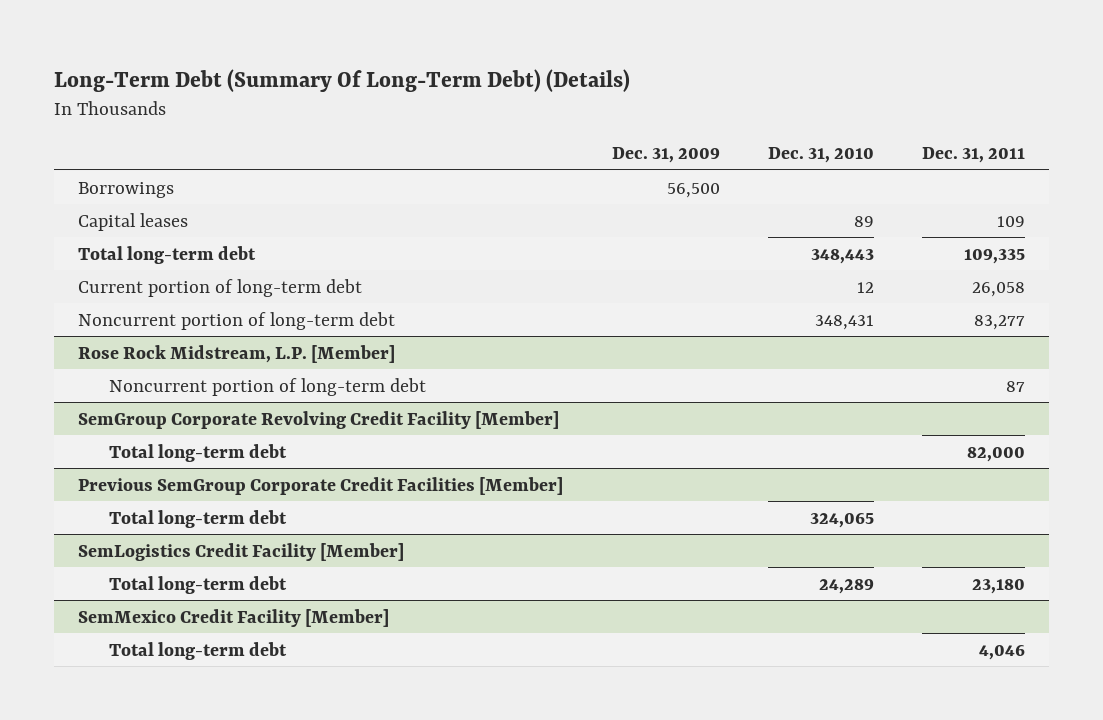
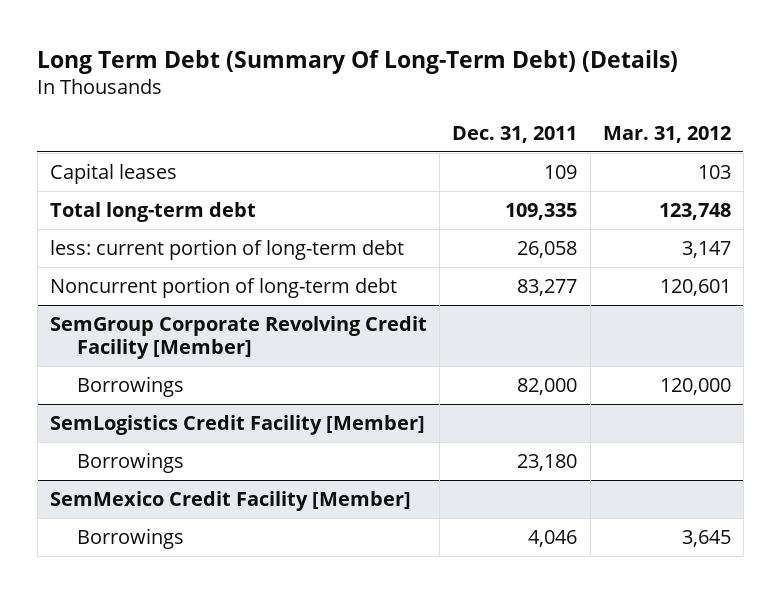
[54,68,631,92] Long-Term Debt (Summary Of Long-Term Debt) (Details) -> [37,49,679,74] Long Term Debt (Summary Of Long-Term Debt) (Details)
[611,147,720,164] Dec. 31, 2009 -> none
[767,147,874,164] Dec. 31, 2010 -> none
none -> [602,125,731,143] Mar. 31, 2012
[78,181,175,198] Borrowings -> none
[78,278,363,297] Current portion of long-term debt -> [49,239,404,261] less: current portion of long-term debt
[78,344,396,363] Rose Rock Midstream, L.P. [Member] -> none
[108,377,426,396] Noncurrent portion of long-term debt -> none
[108,443,287,462] Total long-term debt -> none
[78,476,564,495] Previous SemGroup Corporate Credit Facilities [Member] -> none
[108,509,287,528] Total long-term debt -> none
none -> [76,376,184,398] Borrowings
[108,575,287,594] Total long-term debt -> [76,452,184,474] Borrowings
[108,641,287,660] Total long-term debt -> [76,528,184,550] Borrowings

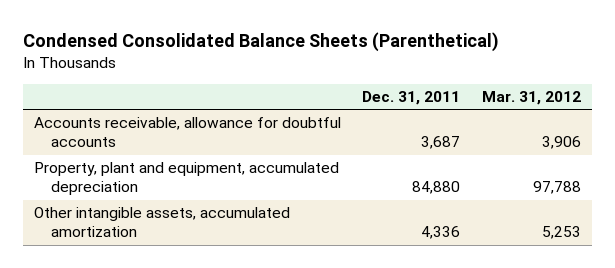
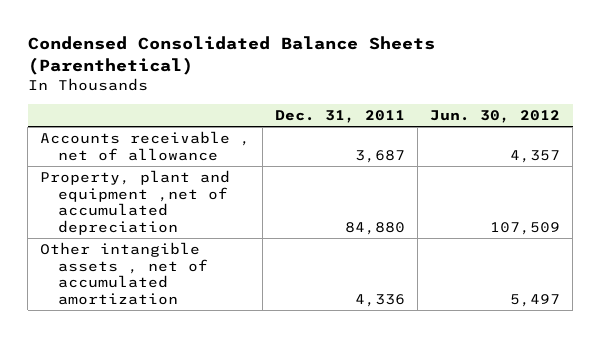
[481,91,581,106] Mar. 31, 2012 -> none
none -> [430,110,561,124] Jun. 30, 2012
[33,117,341,148] Accounts receivable, allowance for doubtful accounts -> [40,131,251,161] Accounts receivable , net of allowance
[33,162,339,196] Property, plant and equipment, accumulated depreciation -> [40,170,231,236] Property, plant and equipment ,net of accumulated depreciation
[33,207,290,238] Other intangible assets, accumulated amortization -> [40,242,208,306] Other intangible assets , net of accumulated amortization

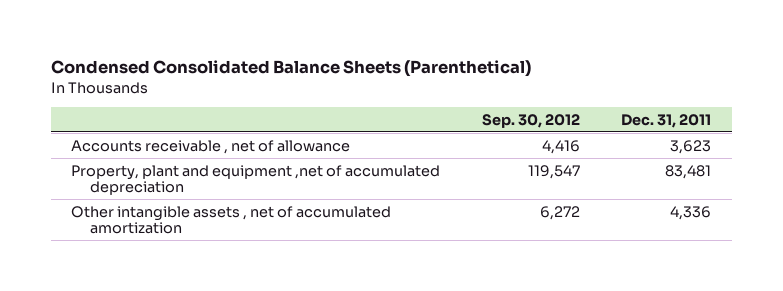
[430,110,561,124] Jun. 30, 2012 -> none
none -> [481,113,580,128] Sep. 30, 2012
[355,149,406,163] 3,687 -> [670,139,712,154] 3,623
[345,222,406,236] 84,880 -> [665,164,712,179] 83,481

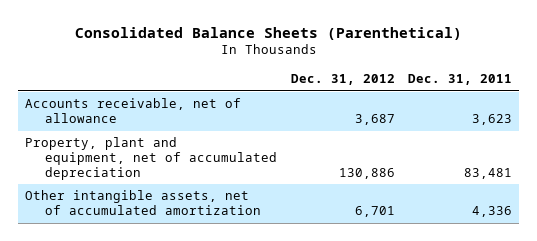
[50,60,531,78] Condensed Consolidated Balance Sheets (Parenthetical) -> [74,26,462,40] Consolidated Balance Sheets (Parenthetical)
[481,113,580,128] Sep. 30, 2012 -> none
none -> [290,74,395,86] Dec. 31, 2012
[71,139,351,154] Accounts receivable , net of allowance -> [25,98,242,124] Accounts receivable, net of allowance
[71,164,441,196] Property, plant and equipment ,net of accumulated depreciation -> [25,137,277,180] Property, plant and equipment, net of accumulated depreciation
[71,205,392,235] Other intangible assets , net of accumulated amortization -> [25,190,261,216] Other intangible assets, net of accumulated amortization

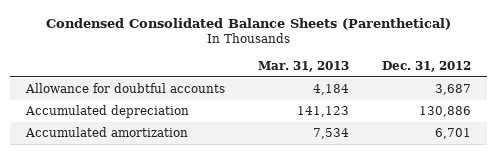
[74,26,462,40] Consolidated Balance Sheets (Parenthetical) -> [45,17,451,30] Condensed Consolidated Balance Sheets (Parenthetical)
[408,74,513,86] Dec. 31, 2011 -> none
none -> [258,60,350,72] Mar. 31, 2013
[25,98,242,124] Accounts receivable, net of allowance -> [25,83,226,94] Allowance for doubtful accounts
[25,137,277,180] Property, plant and equipment, net of accumulated depreciation -> [25,105,190,119] Accumulated depreciation
[25,190,261,216] Other intangible assets, net of accumulated amortization -> [25,127,189,138] Accumulated amortization

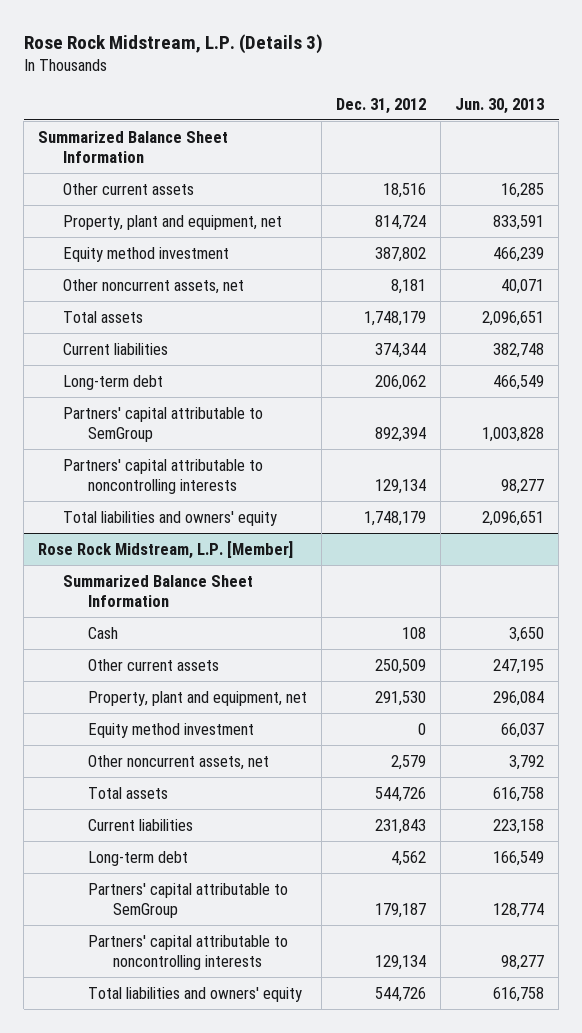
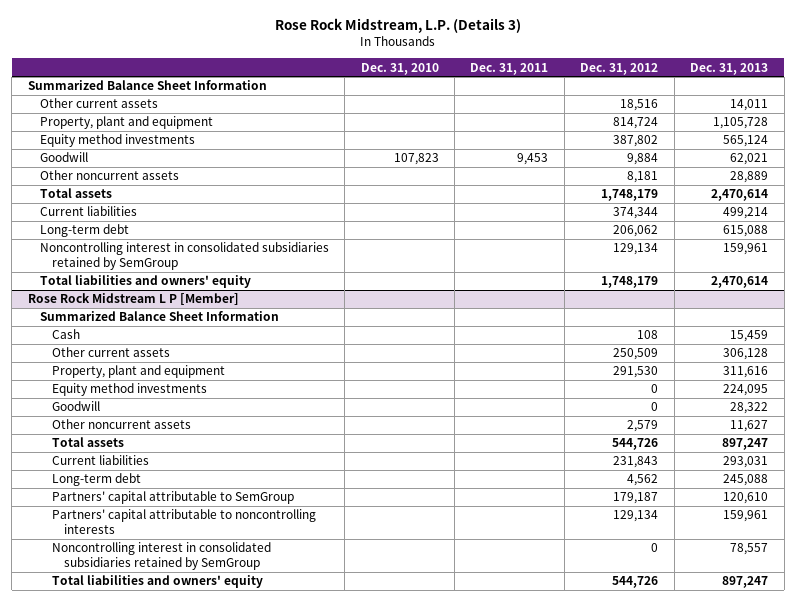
[455,97,545,114] Jun. 30, 2013 -> none
none -> [360,62,439,75] Dec. 31, 2010
none -> [470,62,549,75] Dec. 31, 2011
none -> [690,62,769,75] Dec. 31, 2013
[63,214,283,230] Property, plant and equipment, net -> [39,116,213,130] Property, plant and equipment
[63,246,230,262] Equity method investment -> [39,134,195,148] Equity method investments
none -> [39,152,88,163] Goodwill
[63,278,245,294] Other noncurrent assets, net -> [39,170,179,181] Other noncurrent assets
[63,406,264,442] Partners' capital attributable to SemGroup -> none
[63,458,264,494] Partners' capital attributable to noncontrolling interests -> [39,242,329,271] Noncontrolling interest in consolidated subsidiaries retained by SemGroup
[38,540,294,559] Rose Rock Midstream, L.P. [Member] -> [27,293,239,306] Rose Rock Midstream L P [Member]
[88,690,308,706] Property, plant and equipment, net -> [51,365,225,379] Property, plant and equipment
[88,722,255,738] Equity method investment -> [51,383,207,397] Equity method investments
none -> [51,401,100,412] Goodwill
[88,754,270,770] Other noncurrent assets, net -> [51,419,191,430] Other noncurrent assets
none -> [51,542,271,571] Noncontrolling interest in consolidated subsidiaries retained by SemGroup

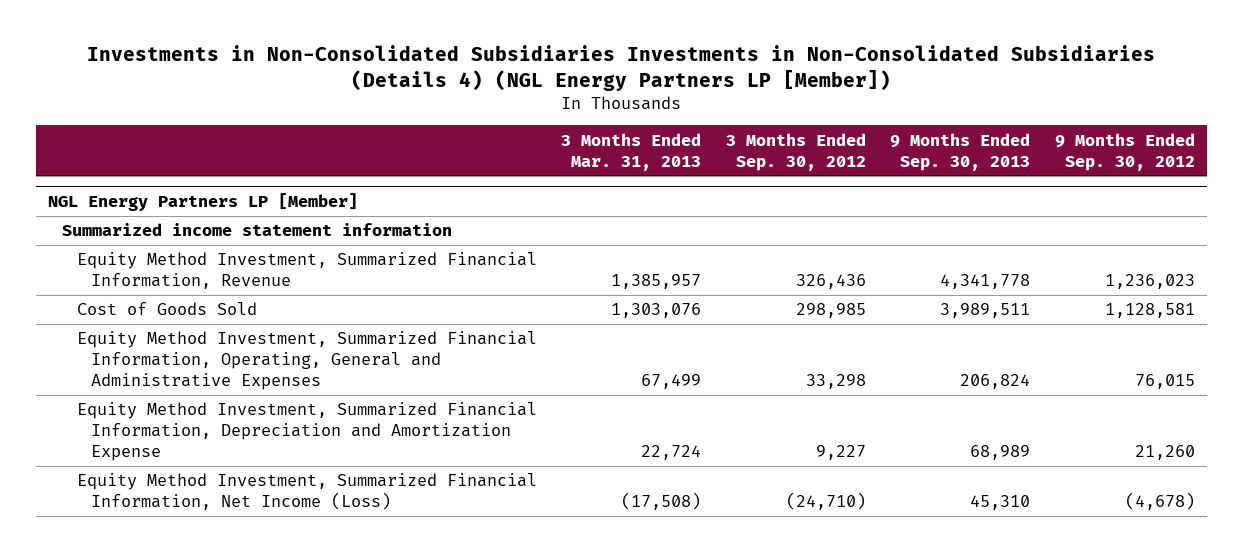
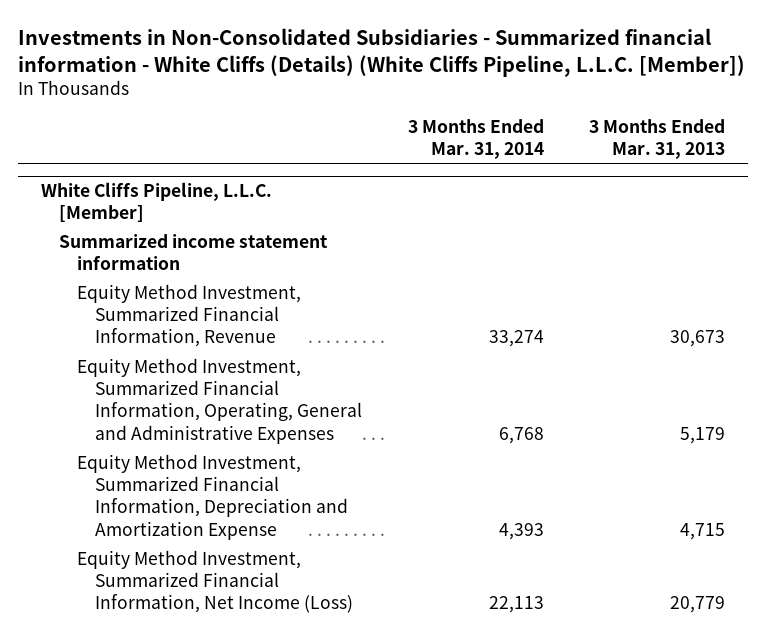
[87,45,1156,91] Investments in Non-Consolidated Subsidiaries Investments in Non-Consolidated Subsidiaries (Details 4) (NGL Energy Partners LP [Member]) -> [18,27,746,77] Investments in Non-Consolidated Subsidiaries - Summarized financial information - White Cliffs (Details) (White Cliffs Pipeline, L.L.C. [Member])
[725,132,866,171] 3 Months Ended Sep. 30, 2012 -> none
[890,132,1031,171] 9 Months Ended Sep. 30, 2013 -> none
[1054,132,1195,171] 9 Months Ended Sep. 30, 2012 -> none
none -> [407,119,544,160] 3 Months Ended Mar. 31, 2014
[48,192,359,211] NGL Energy Partners LP [Member] -> none
none -> [40,181,272,223] White Cliffs Pipeline, L.L.C. [Member]
[76,302,257,316] Cost of Goods Sold -> none
[611,274,702,290] 1,385,957 -> [670,330,726,348] 30,673
[641,373,702,389] 67,499 -> [680,426,726,444] 5,179
[641,444,702,460] 22,724 -> [680,522,726,540] 4,715
[621,492,702,511] (17,508) -> [670,596,726,614] 20,779

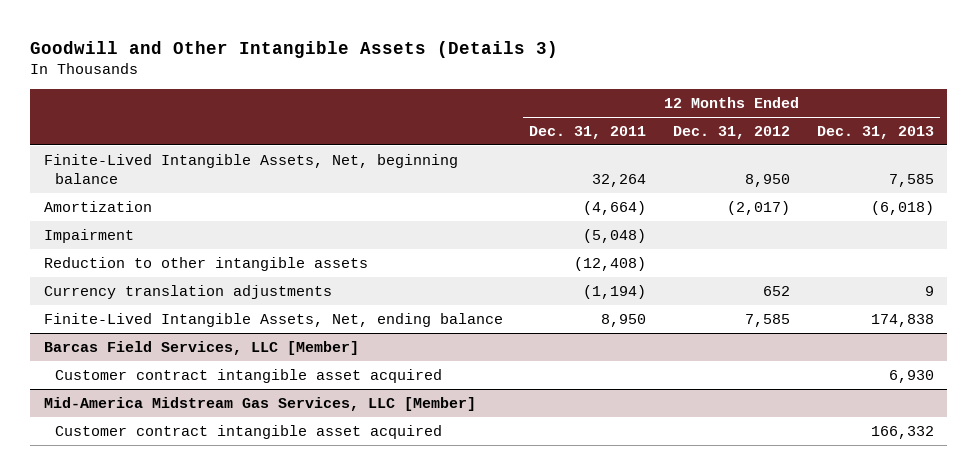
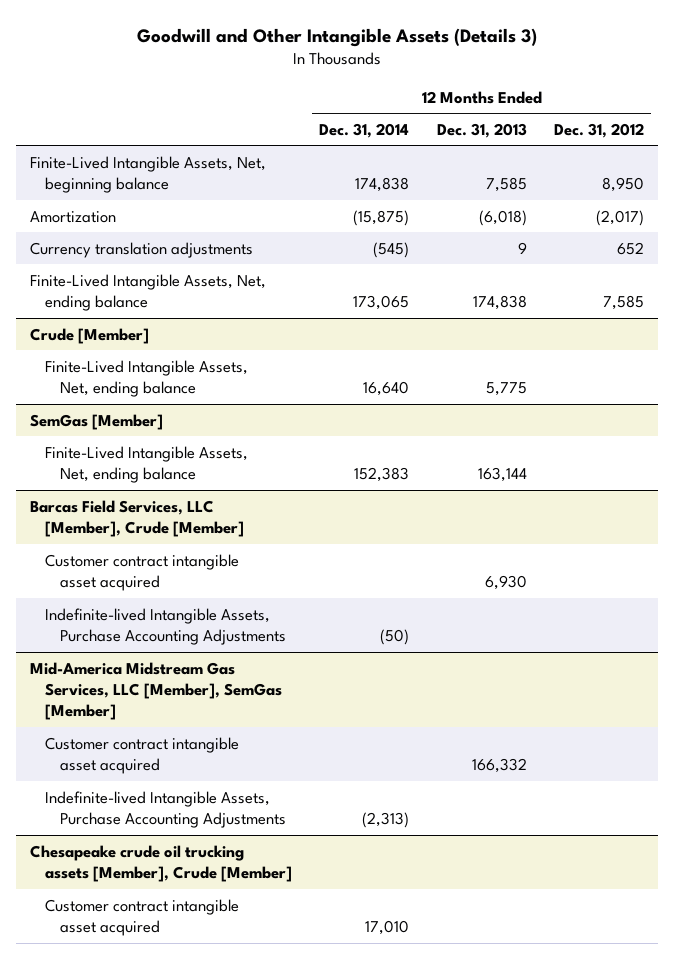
[529,126,647,140] Dec. 31, 2011 -> none
none -> [319,122,410,138] Dec. 31, 2014
[43,228,134,243] Impairment -> none
[43,256,368,271] Reduction to other intangible assets -> none
none -> [29,327,149,344] Crude [Member]
none -> [44,359,248,398] Finite-Lived Intangible Assets, Net, ending balance
none -> [29,413,163,430] SemGas [Member]
none -> [44,445,248,484] Finite-Lived Intangible Assets, Net, ending balance
[43,340,359,355] Barcas Field Services, LLC [Member] -> [29,499,244,538] Barcas Field Services, LLC [Member], Crude [Member]
none -> [44,607,286,646] Indefinite-lived Intangible Assets, Purchase Accounting Adjustments
[43,396,476,411] Mid-America Midstream Gas Services, LLC [Member] -> [29,661,282,721] Mid-America Midstream Gas Services, LLC [Member], SemGas [Member]
none -> [44,790,286,829] Indefinite-lived Intangible Assets, Purchase Accounting Adjustments
none -> [29,844,292,883] Chesapeake crude oil trucking assets [Member], Crude [Member]
none -> [44,898,239,937] Customer contract intangible asset acquired

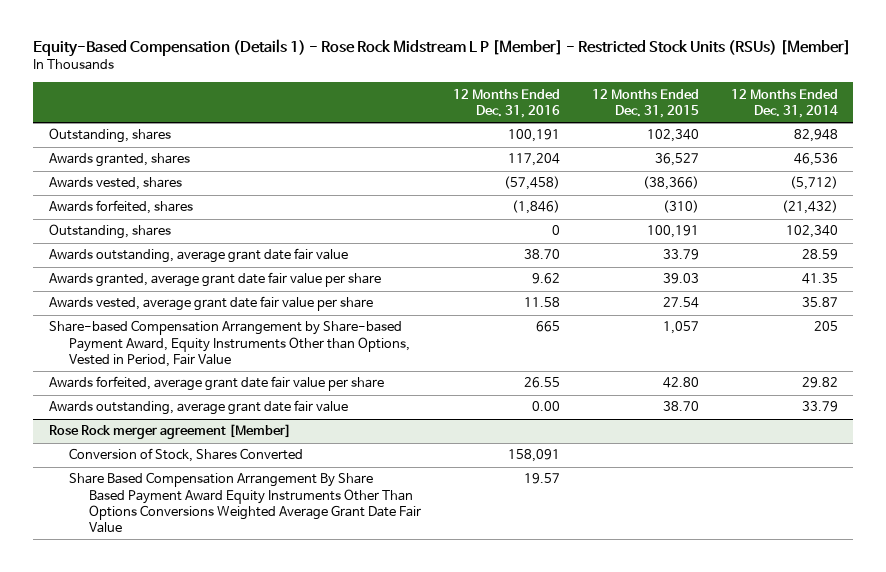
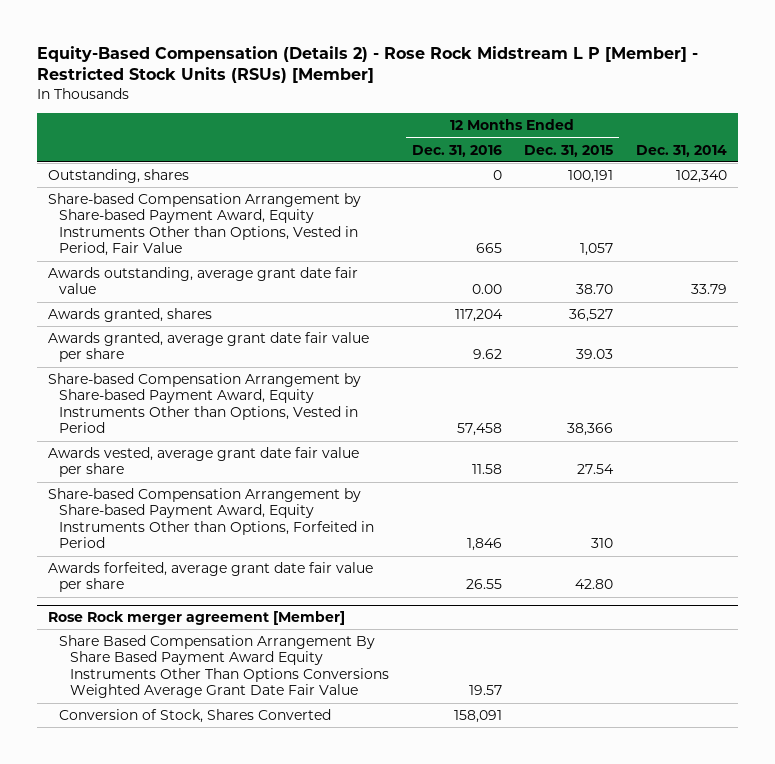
[32,39,851,58] Equity-Based Compensation (Details 1) - Rose Rock Midstream L P [Member] - Restricted Stock Units (RSUs) [Member] -> [36,45,698,84] Equity-Based Compensation (Details 2) - Rose Rock Midstream L P [Member] - Restricted Stock Units (RSUs) [Member]
[730,88,838,118] 12 Months Ended Dec. 31, 2014 -> none
none -> [635,144,727,157] Dec. 31, 2014
[48,128,171,144] Outstanding, shares -> none
[48,177,182,191] Awards vested, shares -> none
[48,200,193,215] Awards forfeited, shares -> none
[48,248,348,264] Awards outstanding, average grant date fair value -> none
[48,320,410,367] Share-based Compensation Arrangement by Share-based Payment Award, Equity Instruments Other than Options, Vested in Period, Fair Value -> [48,193,362,257] Share-based Compensation Arrangement by Share-based Payment Award, Equity Instruments Other than Options, Vested in Period, Fair Value
[48,400,348,416] Awards outstanding, average grant date fair value -> [48,267,359,295] Awards outstanding, average grant date fair value
[48,153,190,168] Awards granted, shares -> [48,308,213,323] Awards granted, shares
none -> [48,373,362,434] Share-based Compensation Arrangement by Share-based Payment Award, Equity Instruments Other than Options, Vested in Period
none -> [48,488,375,549] Share-based Compensation Arrangement by Share-based Payment Award, Equity Instruments Other than Options, Forfeited in Period
[68,448,303,463] Conversion of Stock, Shares Converted -> [59,709,332,724] Conversion of Stock, Shares Converted

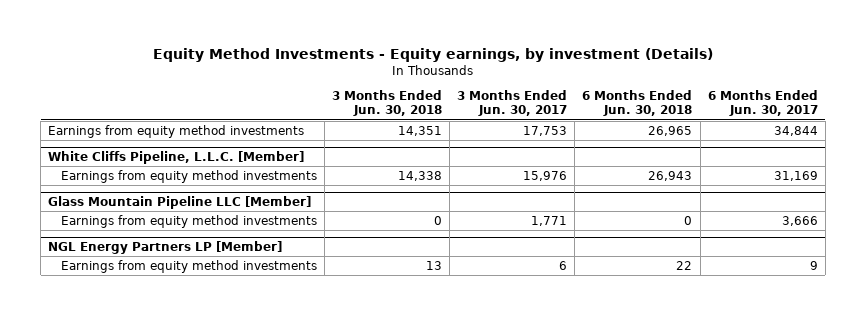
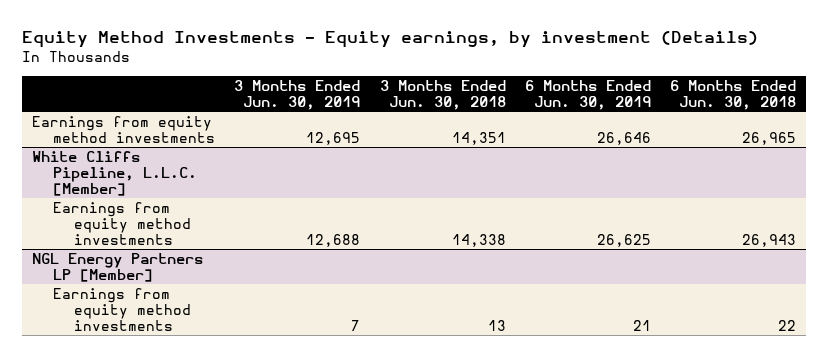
[457,90,568,117] 3 Months Ended Jun. 30, 2017 -> none
[707,90,818,117] 6 Months Ended Jun. 30, 2017 -> none
none -> [234,79,361,110] 3 Months Ended Jun. 30, 2019
none -> [525,79,652,110] 6 Months Ended Jun. 30, 2019
[48,195,312,209] Glass Mountain Pipeline LLC [Member] -> none
[60,214,317,228] Earnings from equity method investments -> none

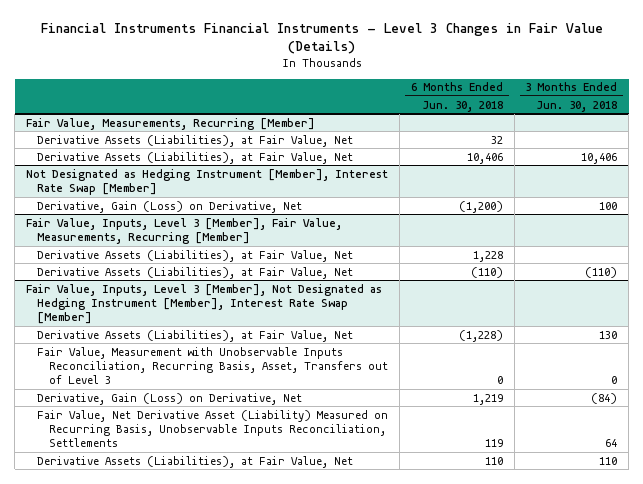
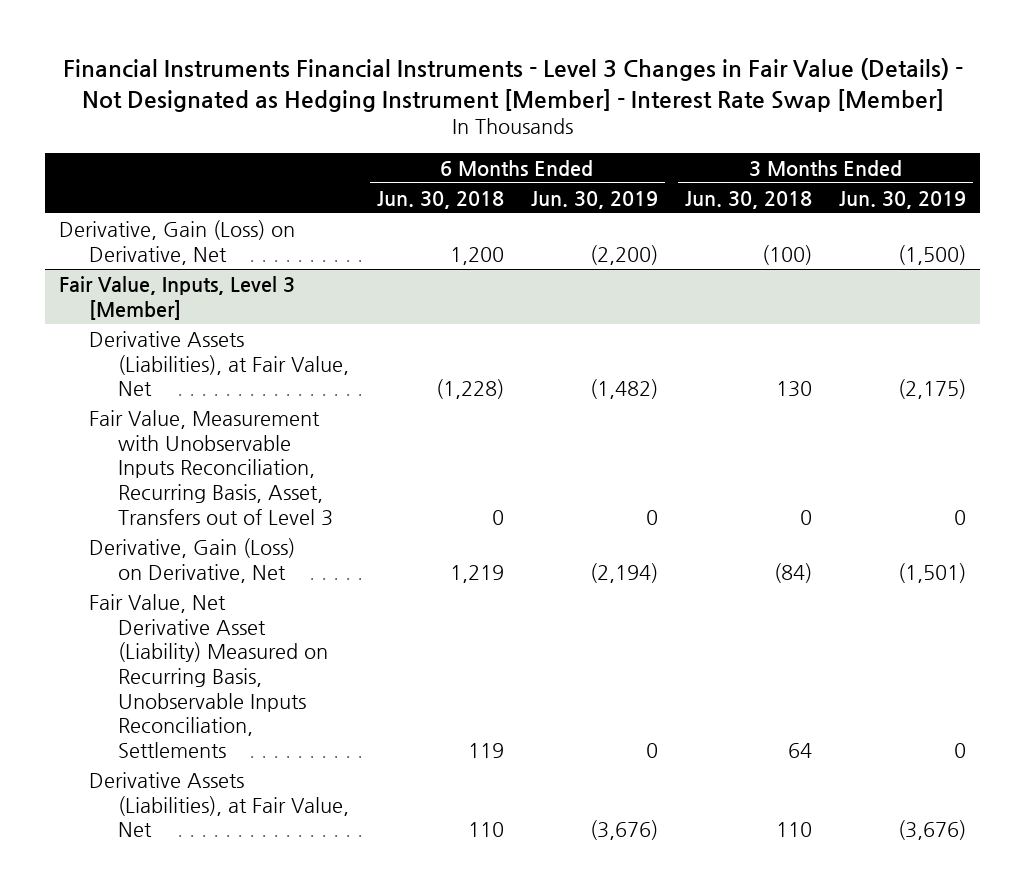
[40,22,603,55] Financial Instruments Financial Instruments - Level 3 Changes in Fair Value (Details) -> [62,58,963,112] Financial Instruments Financial Instruments - Level 3 Changes in Fair Value (Details) - Not Designated as Hedging Instrument [Member] - Interest Rate Swap [Member]
none -> [530,190,658,209] Jun. 30, 2019
none -> [839,190,967,209] Jun. 30, 2019
[25,117,315,130] Fair Value, Measurements, Recurring [Member] -> none
[37,134,354,147] Derivative Assets (Liabilities), at Fair Value, Net -> none
[37,151,354,164] Derivative Assets (Liabilities), at Fair Value, Net -> none
[25,168,388,195] Not Designated as Hedging Instrument [Member], Interest Rate Swap [Member] -> none
[37,249,354,262] Derivative Assets (Liabilities), at Fair Value, Net -> none
[37,266,354,279] Derivative Assets (Liabilities), at Fair Value, Net -> none
[25,283,382,325] Fair Value, Inputs, Level 3 [Member], Not Designated as Hedging Instrument [Member], Interest Rate Swap [Member] -> none
[458,200,503,213] (1,200) -> [449,246,504,265] 1,200
[599,201,618,210] 100 -> [761,244,812,265] (100)
[25,217,342,244] Fair Value, Inputs, Level 3 [Member], Fair Value, Measurements, Recurring [Member] -> [59,275,296,320] Fair Value, Inputs, Level 3 [Member]

